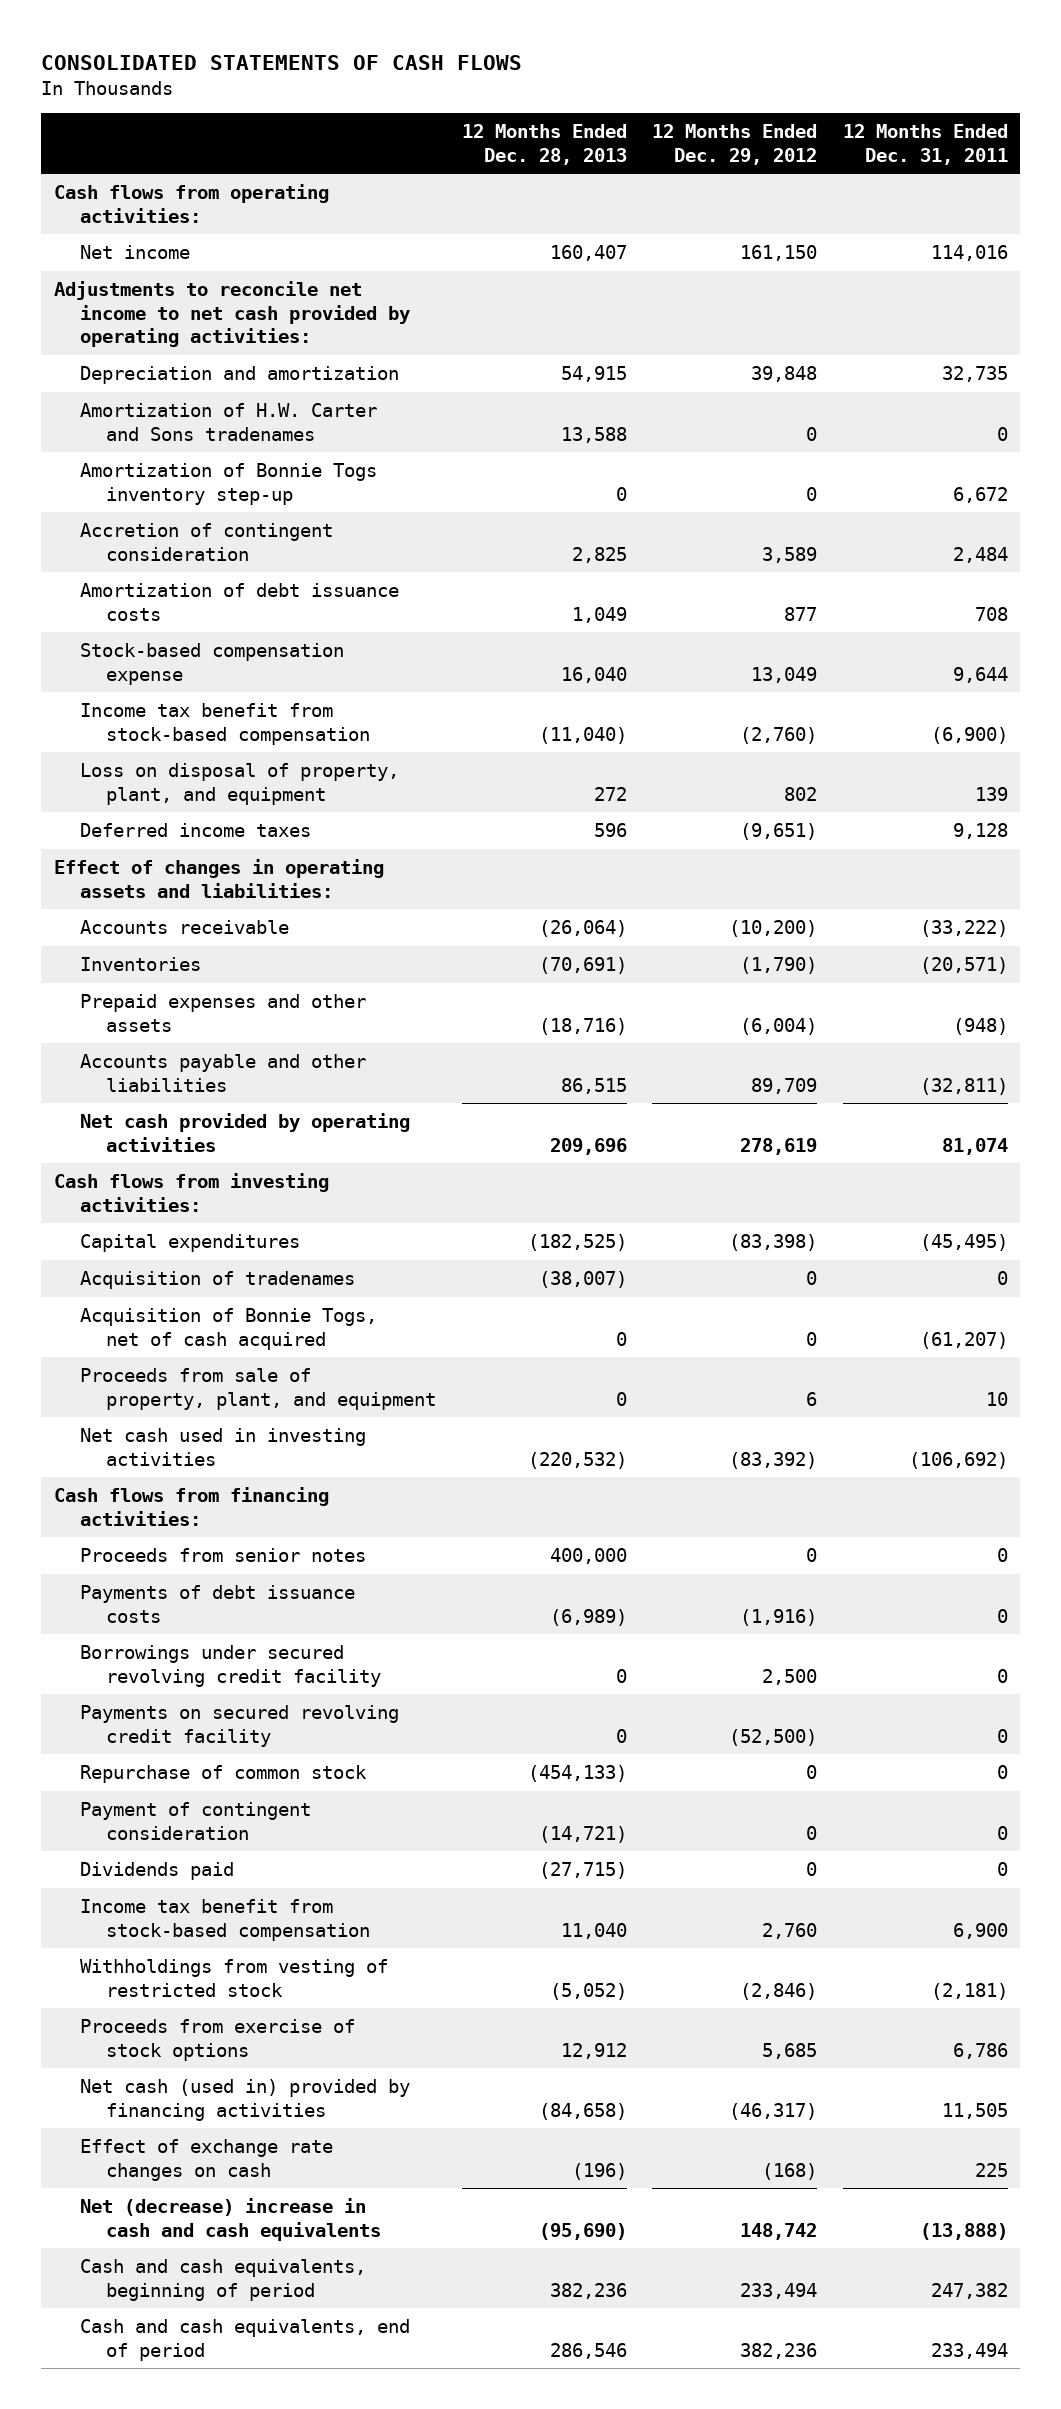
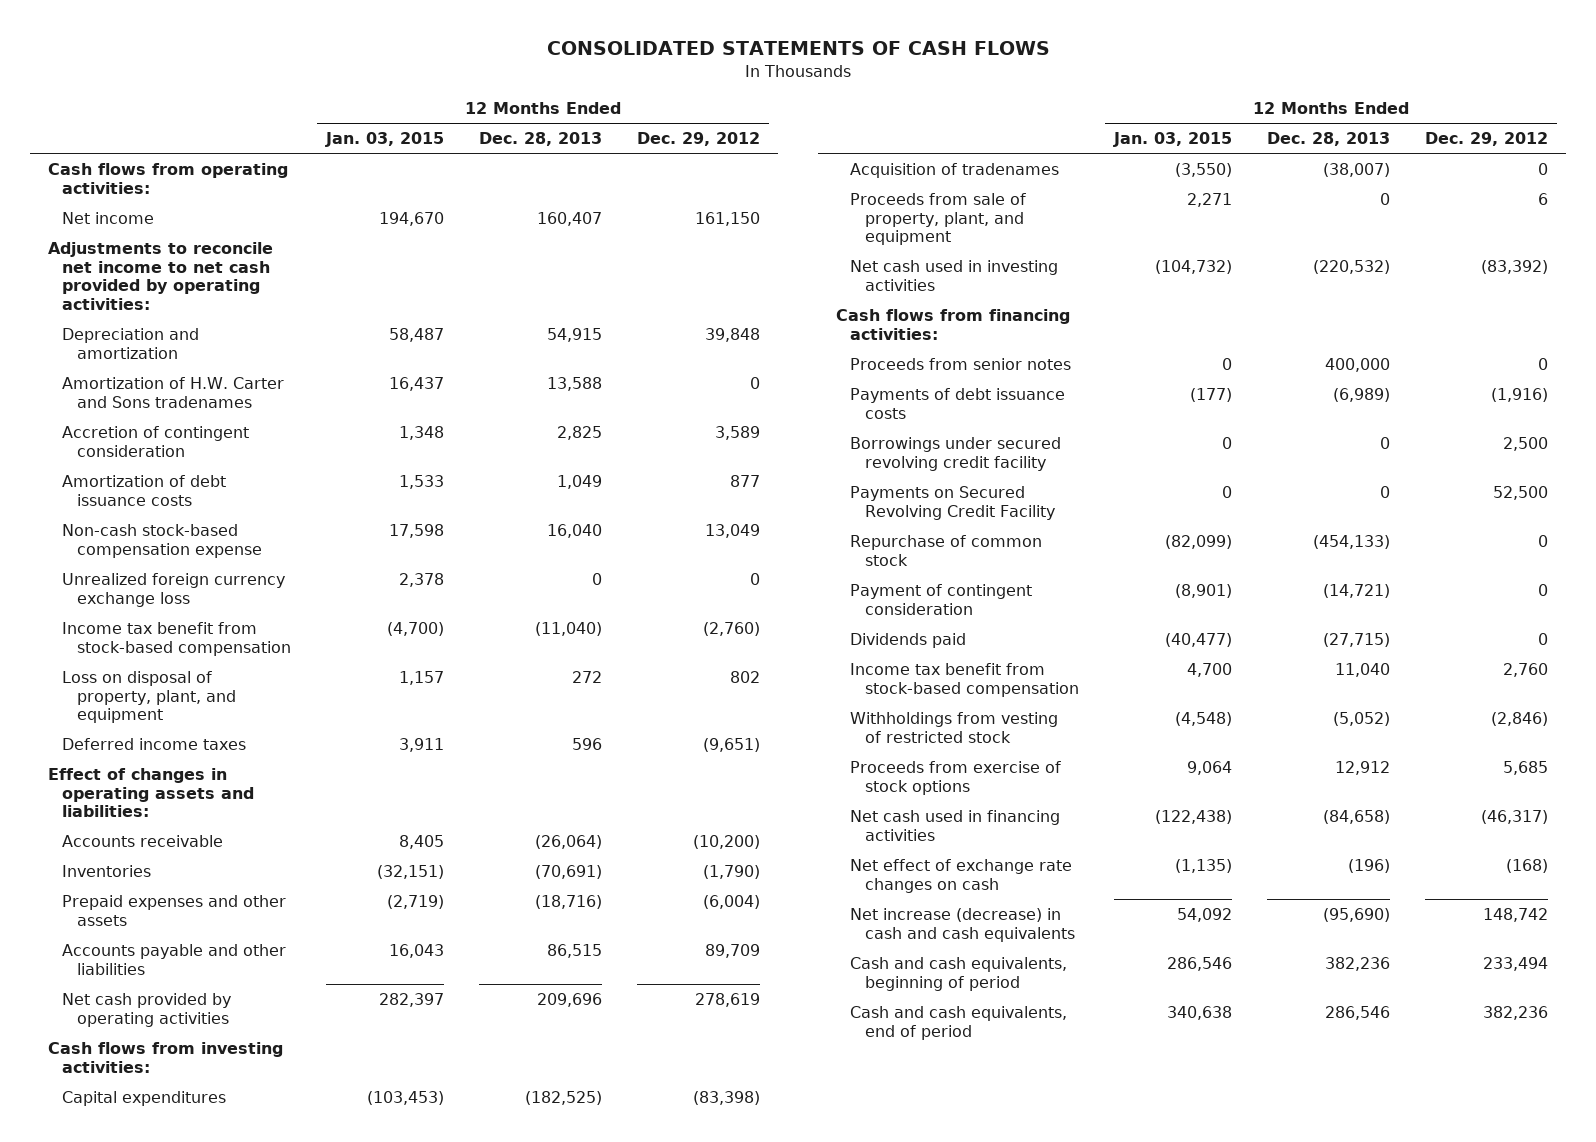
[842,123,1008,165] 12 Months Ended Dec. 31, 2011 -> none
none -> [325,132,445,148] Jan. 03, 2015
[79,462,377,505] Amortization of Bonnie Togs inventory step-up -> none
[79,642,344,685] Stock-based compensation expense -> [62,523,262,558] Non-cash stock-based compensation expense
none -> [62,572,286,607] Unrealized foreign currency exchange loss
[79,1307,377,1350] Acquisition of Bonnie Togs, net of cash acquired -> none
[79,1704,399,1747] Payments on secured revolving credit facility -> [850,485,1055,520] Payments on Secured Revolving Credit Facility
[729,1728,818,1746] (52,500) -> [1493,485,1549,500] 52,500
[79,2078,410,2121] Net cash (used in) provided by financing activities -> [850,809,1061,841] Net cash used in financing activities
[79,2138,333,2181] Effect of exchange rate changes on cash -> [850,858,1073,893] Net effect of exchange rate changes on cash
[79,2197,382,2241] Net (decrease) increase in cash and cash equivalents -> [850,907,1075,942] Net increase (decrease) in cash and cash equivalents

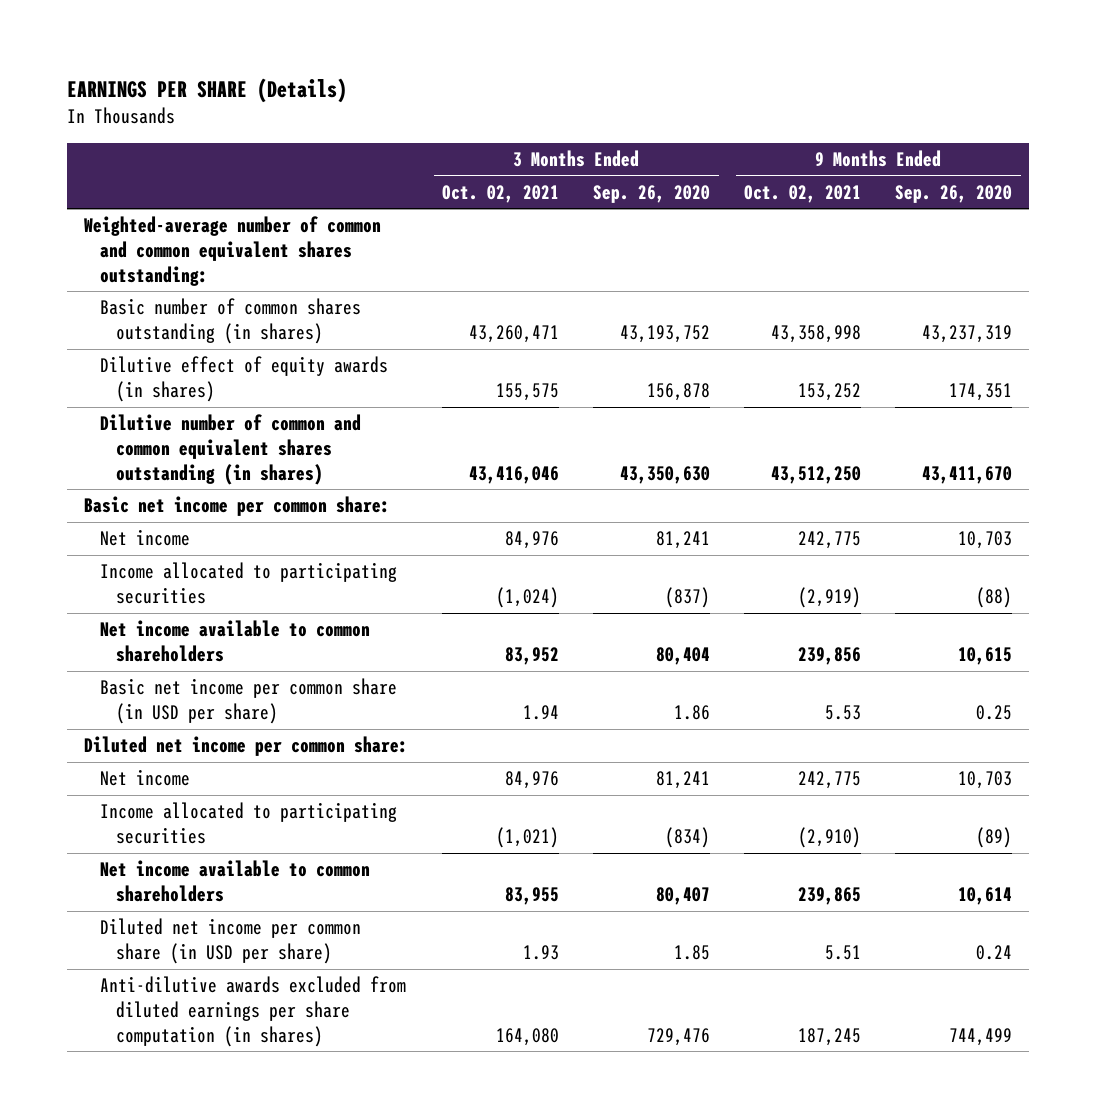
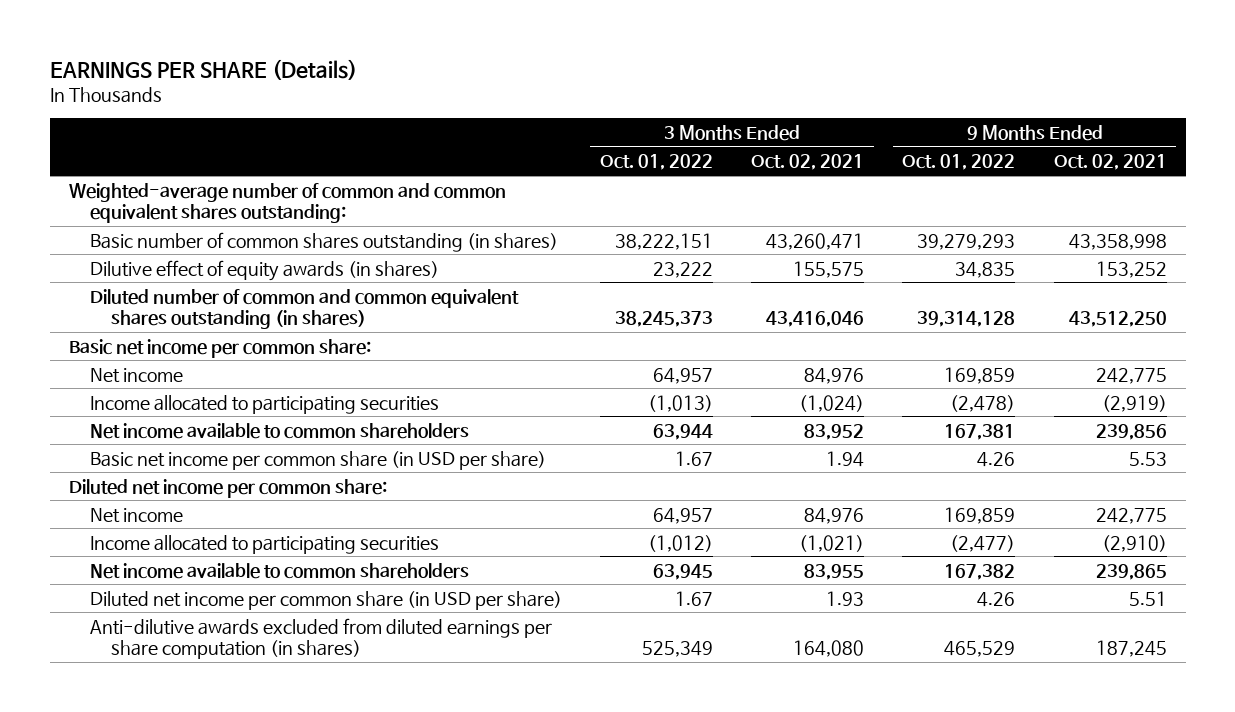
[593,184,711,203] Sep. 26, 2020 -> none
[895,184,1013,203] Sep. 26, 2020 -> none
none -> [599,154,713,171] Oct. 01, 2022
none -> [902,154,1016,171] Oct. 01, 2022
[100,414,362,485] Dilutive number of common and common equivalent shares outstanding (in shares) -> [89,288,519,329] Diluted number of common and common equivalent shares outstanding (in shares)

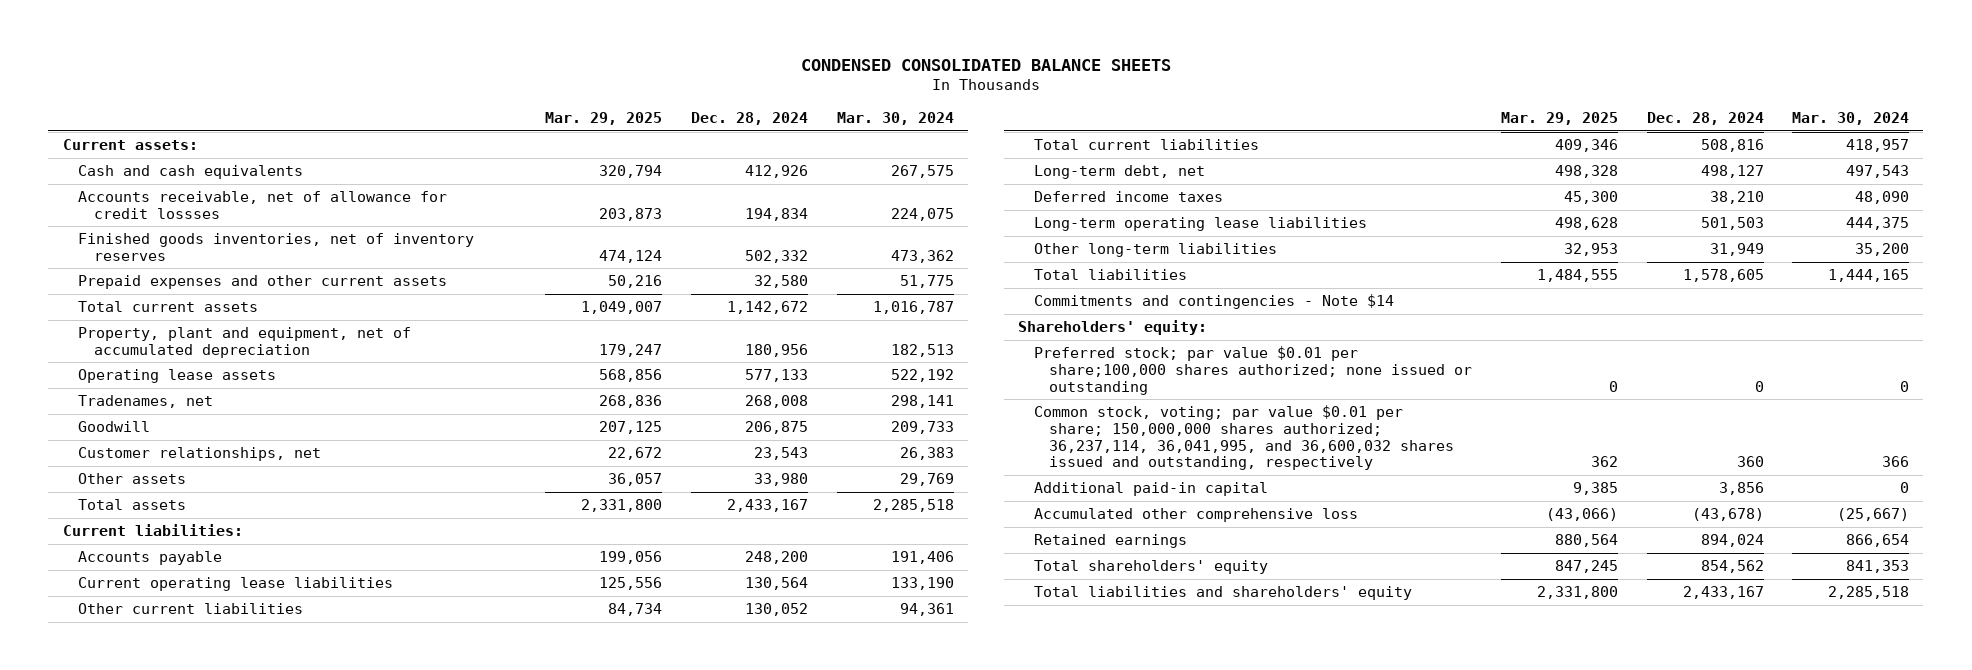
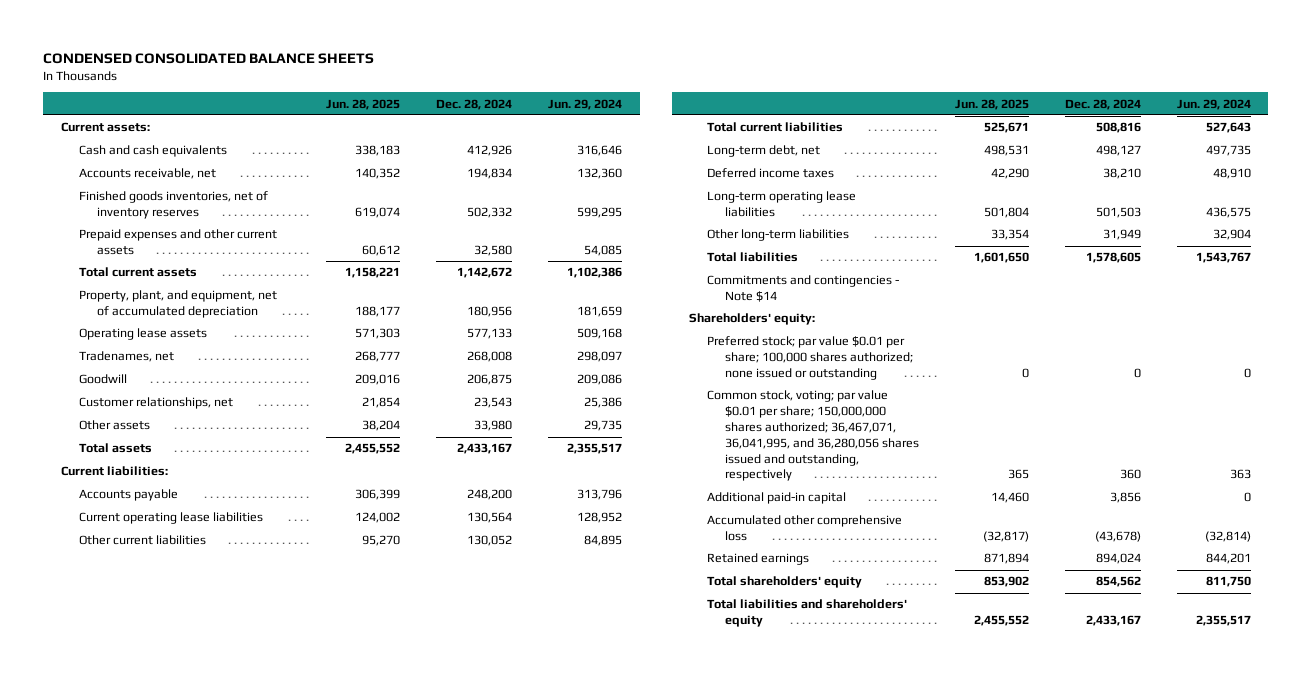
[545,111,663,125] Mar. 29, 2025 -> none
[836,111,954,125] Mar. 30, 2024 -> none
none -> [326,98,401,110] Jun. 28, 2025
none -> [547,98,622,110] Jun. 29, 2024
[78,191,448,219] Accounts receivable, net of allowance for credit lossses -> [78,168,216,180] Accounts receivable, net
[78,327,412,358] Property, plant and equipment, net of accumulated depreciation -> [78,290,277,319] Property, plant, and equipment, net of accumulated depreciation
[1033,346,1473,395] Preferred stock; par value $0.01 per share;100,000 shares authorized; none issued or outstanding -> [707,336,914,381] Preferred stock; par value $0.01 per share; 100,000 shares authorized; none issued or outstanding
[1033,405,1455,471] Common stock, voting; par value $0.01 per share; 150,000,000 shares authorized; 36,237,114, 36,041,995, and 36,600,032 shares issued and outstanding, respectively -> [707,390,920,482] Common stock, voting; par value $0.01 per share; 150,000,000 shares authorized; 36,467,071, 36,041,995, and 36,280,056 shares issued and outstanding, respectively

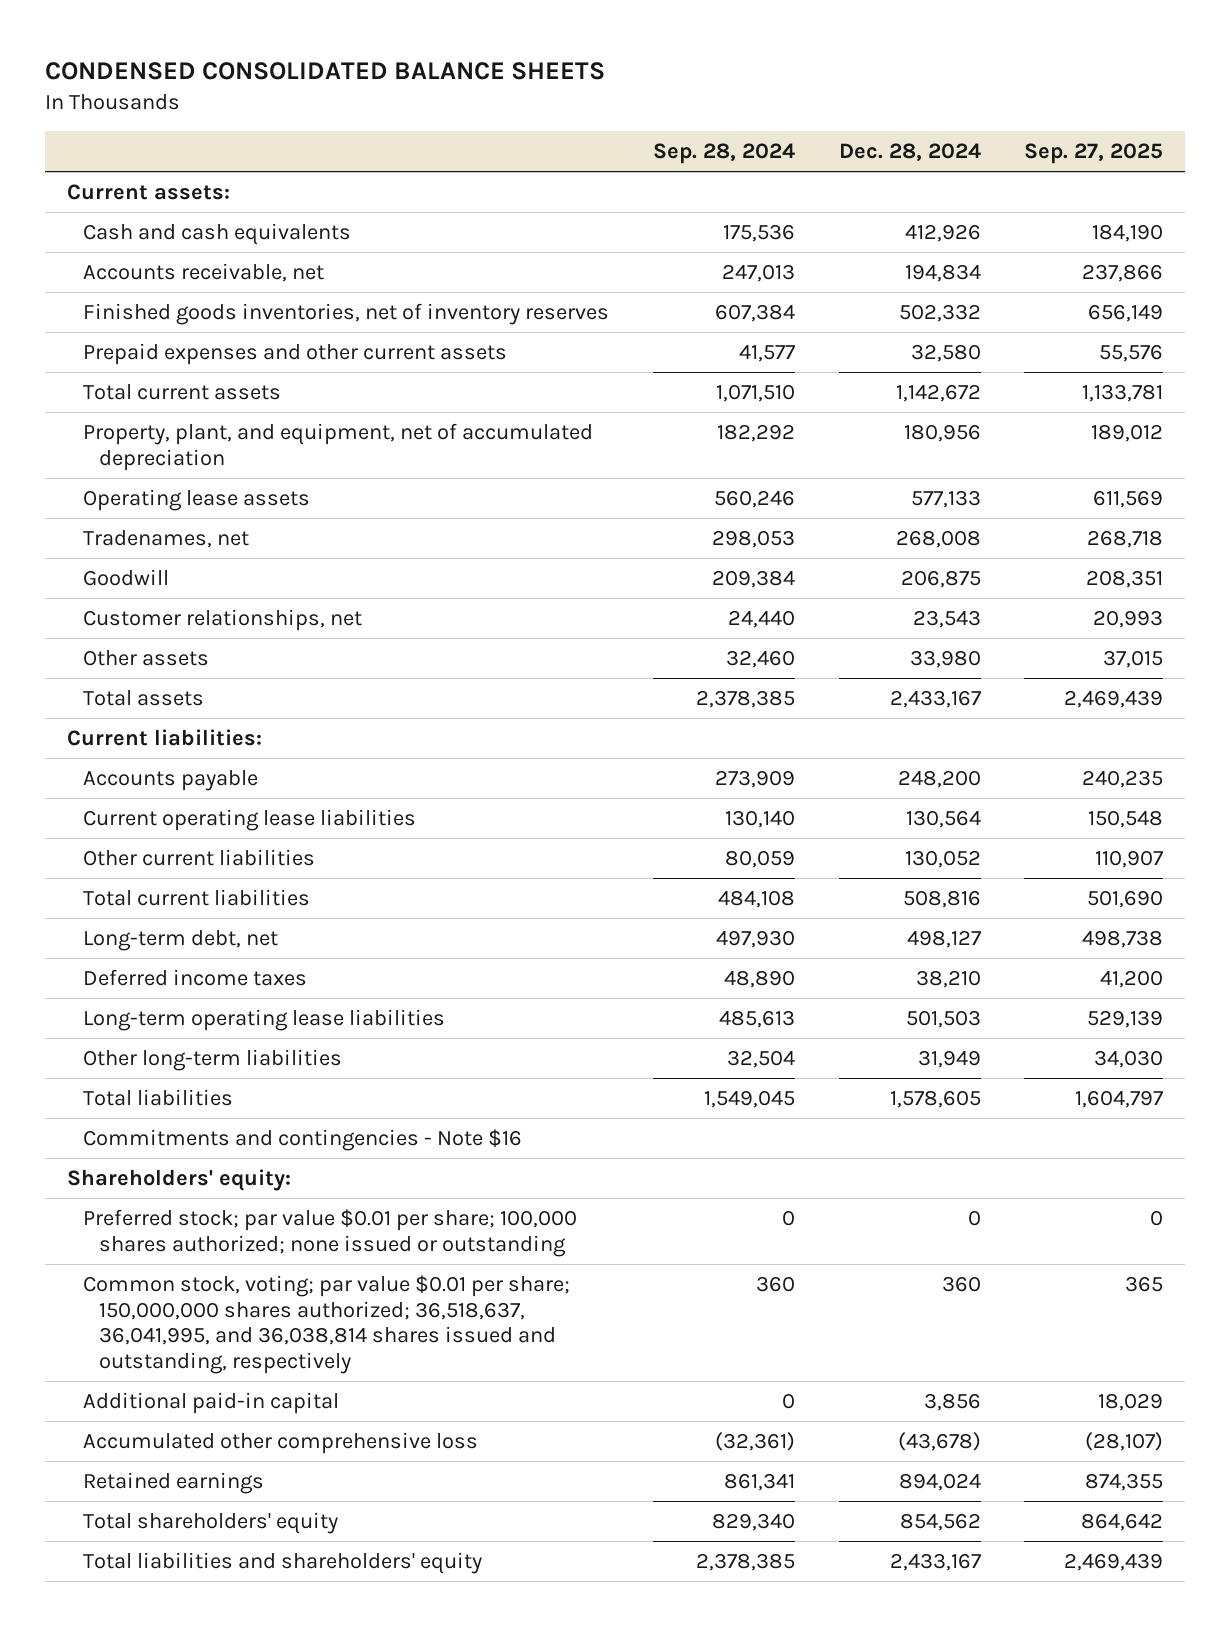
[326,98,401,110] Jun. 28, 2025 -> none
[547,98,622,110] Jun. 29, 2024 -> none
none -> [652,143,795,165] Sep. 28, 2024
none -> [1024,143,1164,165] Sep. 27, 2025
[707,275,900,303] Commitments and contingencies - Note $14 -> [83,1129,523,1152] Commitments and contingencies - Note $16
[707,390,920,482] Common stock, voting; par value $0.01 per share; 150,000,000 shares authorized; 36,467,071, 36,041,995, and 36,280,056 shares issued and outstanding, respectively -> [83,1275,571,1374] Common stock, voting; par value $0.01 per share; 150,000,000 shares authorized; 36,518,637, 36,041,995, and 36,038,814 shares issued and outstanding, respectively

